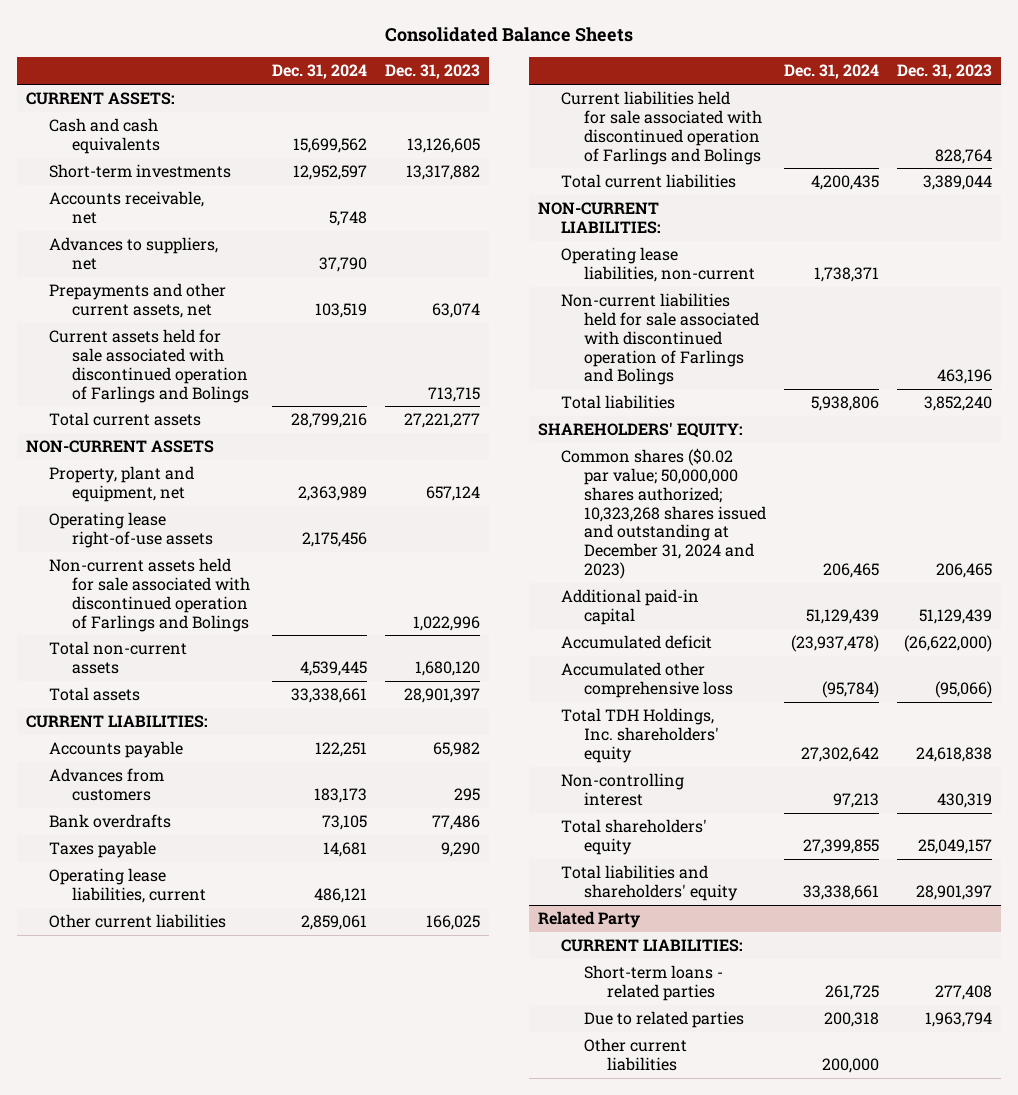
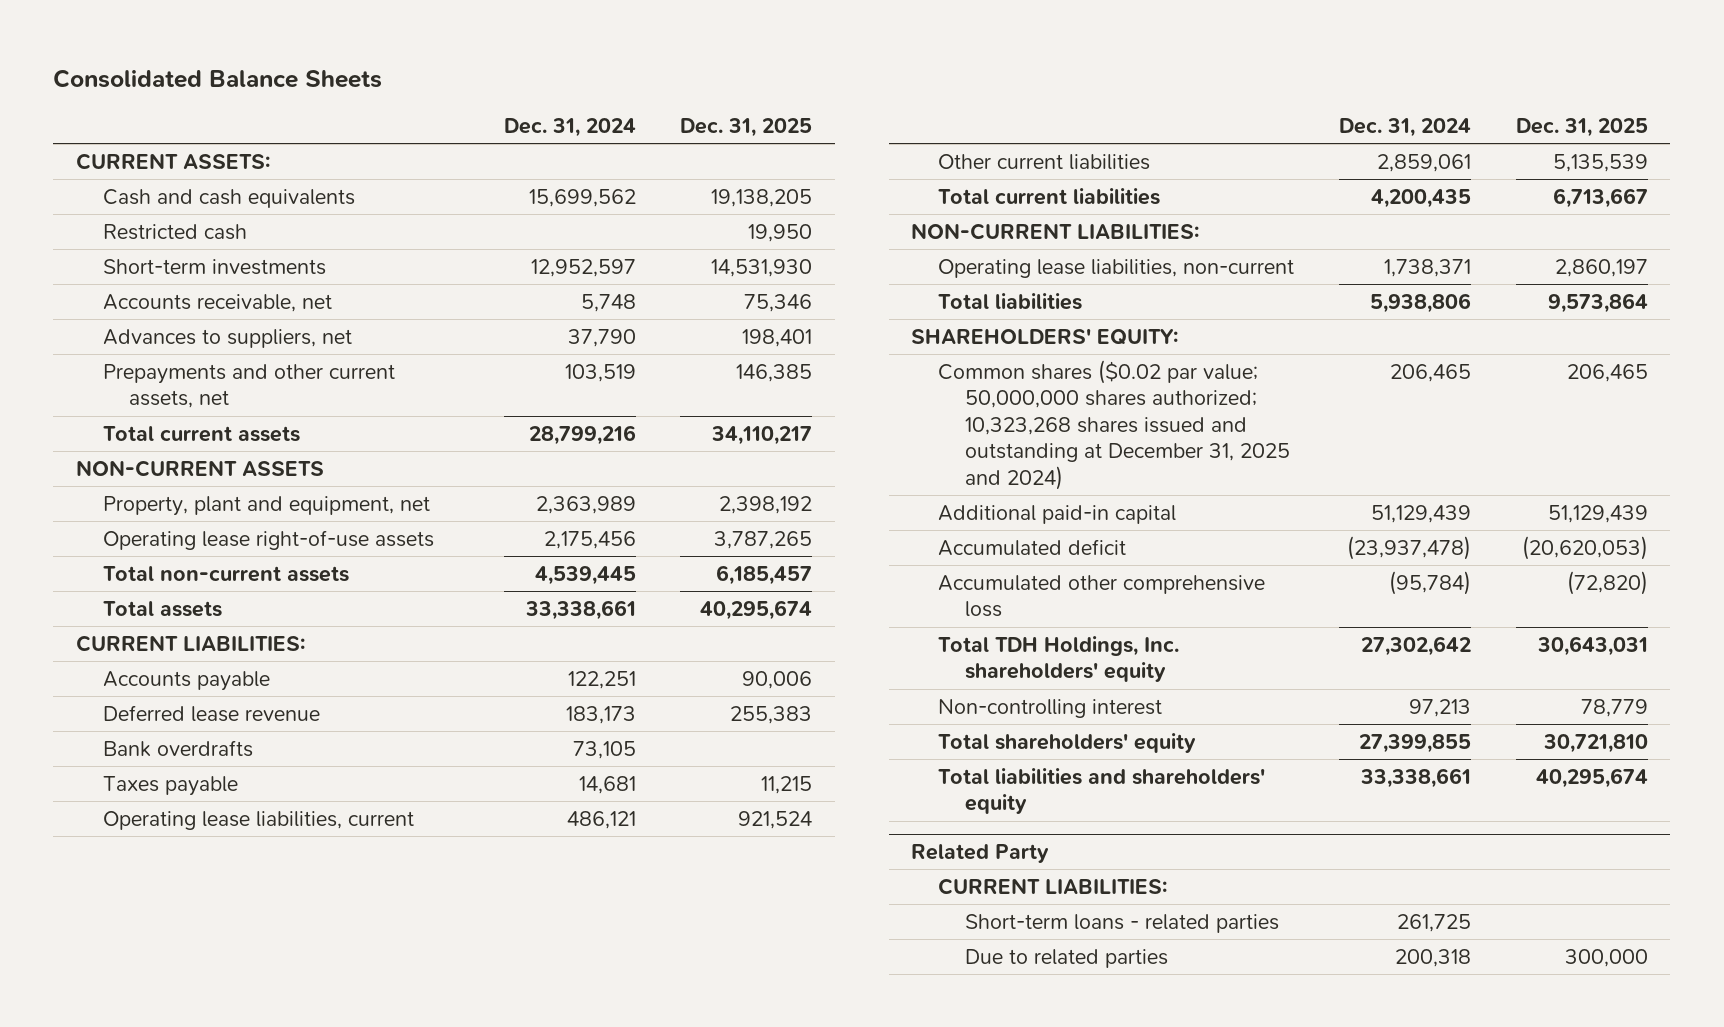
[385,64,481,80] Dec. 31, 2023 -> none
none -> [680,118,813,138] Dec. 31, 2025
none -> [102,223,247,240] Restricted cash
[48,329,249,403] Current assets held for sale associated with discontinued operation of Farlings and Bolings -> none
[48,558,250,632] Non-current assets held for sale associated with discontinued operation of Farlings and Bolings -> none
[48,768,164,801] Advances from customers -> [102,704,320,722] Deferred lease revenue
[560,91,763,165] Current liabilities held for sale associated with discontinued operation of Farlings and Bolings -> none
[560,293,760,386] Non-current liabilities held for sale associated with discontinued operation of Farlings and Bolings -> none
[560,448,767,580] Common shares ($0.02 par value; 50,000,000 shares authorized; 10,323,268 shares issued and outstanding at December 31, 2024 and 2023) -> [937,359,1290,490] Common shares ($0.02 par value; 50,000,000 shares authorized; 10,323,268 shares issued and outstanding at December 31, 2025 and 2024)
[584,1038,688,1071] Other current liabilities -> none

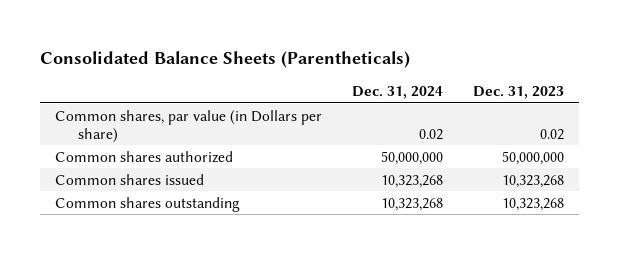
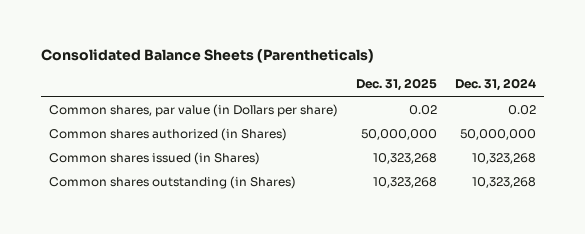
[473,86,565,100] Dec. 31, 2023 -> none
none -> [356,78,438,92] Dec. 31, 2025
[54,150,233,163] Common shares authorized -> [49,127,288,141] Common shares authorized (in Shares)
[54,173,204,185] Common shares issued -> [49,151,261,165] Common shares issued (in Shares)
[54,196,240,212] Common shares outstanding -> [49,175,297,189] Common shares outstanding (in Shares)

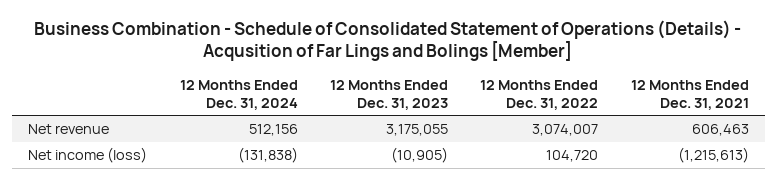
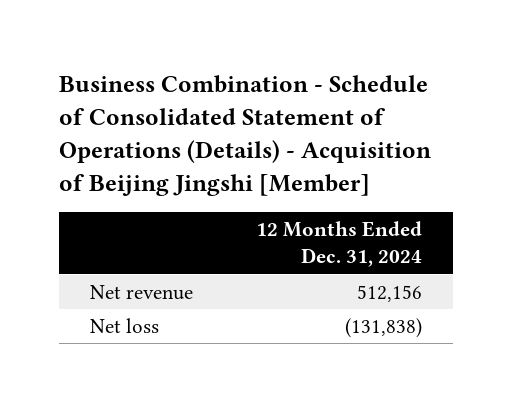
[34,19,742,62] Business Combination - Schedule of Consolidated Statement of Operations (Details) - Acqusition of Far Lings and Bolings [Member] -> [58,74,431,196] Business Combination - Schedule of Consolidated Statement of Operations (Details) - Acquisition of Beijing Jingshi [Member]
[329,80,448,110] 12 Months Ended Dec. 31, 2023 -> none
[480,80,599,110] 12 Months Ended Dec. 31, 2022 -> none
[630,80,749,110] 12 Months Ended Dec. 31, 2021 -> none
[28,147,148,164] Net income (loss) -> [90,317,160,333] Net loss

